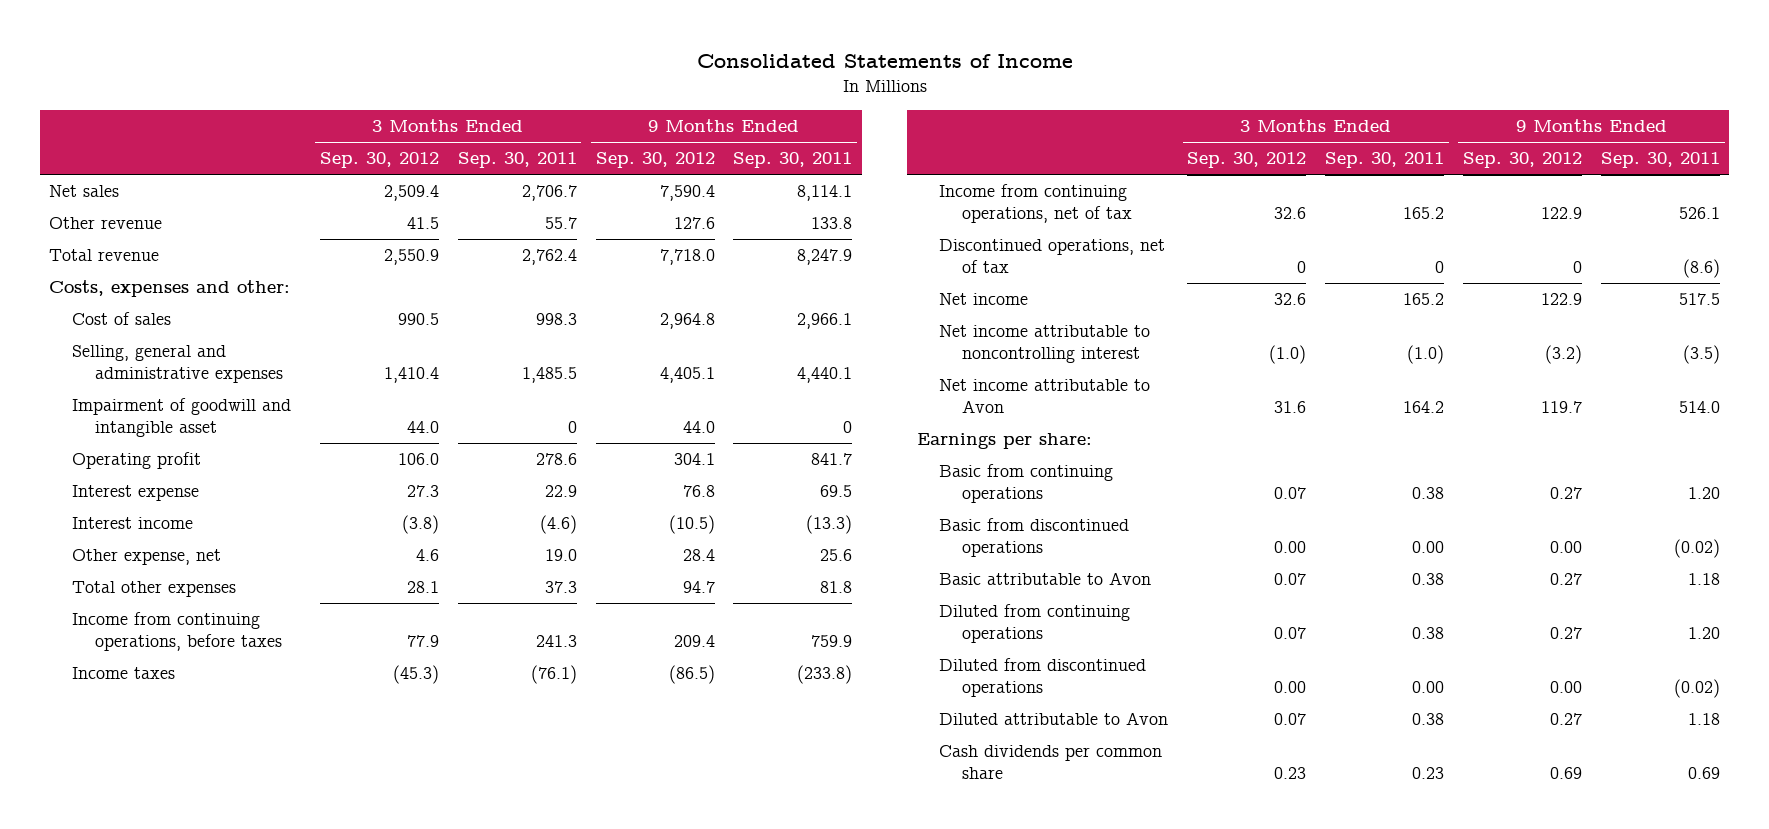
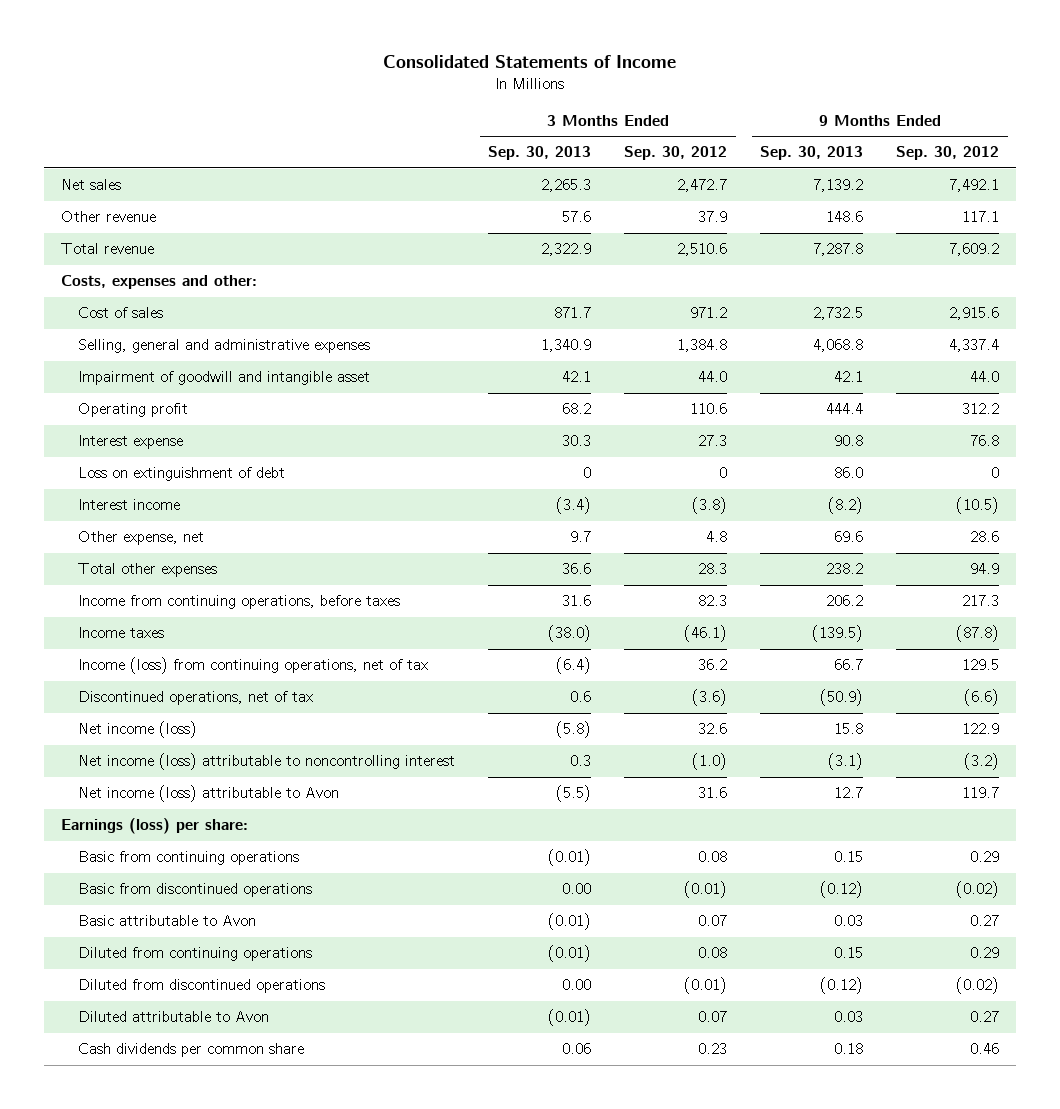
[457,152,577,169] Sep. 30, 2011 -> none
[733,152,853,169] Sep. 30, 2011 -> none
none -> [488,146,592,161] Sep. 30, 2013
none -> [760,146,864,161] Sep. 30, 2013
[383,185,439,202] 2,509.4 -> [677,179,728,193] 2,472.7
[659,185,715,202] 7,590.4 -> [949,179,1000,193] 7,492.1
[406,217,439,230] 41.5 -> [698,211,728,223] 37.9
[673,217,715,230] 127.6 -> [962,211,1000,223] 117.1
[383,249,439,266] 2,550.9 -> [677,243,728,257] 2,510.6
[659,249,715,266] 7,718.0 -> [949,243,1000,257] 7,609.2
[397,313,439,326] 990.5 -> [690,307,728,319] 971.2
[659,313,715,330] 2,964.8 -> [949,307,1000,321] 2,915.6
[383,367,439,384] 1,410.4 -> [677,339,728,353] 1,384.8
[659,367,715,384] 4,405.1 -> [949,339,1000,353] 4,337.4
[397,453,439,466] 106.0 -> [690,403,728,415] 110.6
[673,453,715,466] 304.1 -> [962,403,1000,415] 312.2
none -> [78,467,286,482] Loss on extinguishment of debt
[415,549,439,562] 4.6 -> [706,531,728,543] 4.8
[682,549,715,562] 28.4 -> [970,531,1000,543] 28.6
[406,581,439,594] 28.1 -> [698,563,728,575] 28.3
[682,581,715,594] 94.7 -> [970,563,1000,575] 94.9
[406,635,439,648] 77.9 -> [698,595,728,607] 82.3
[673,635,715,648] 209.4 -> [962,595,1000,607] 217.3
[392,665,439,685] (45.3) -> [684,625,728,643] (46.1)
[668,665,715,685] (86.5) -> [956,625,1000,643] (87.8)
[939,184,1133,224] Income from continuing operations, net of tax -> [78,657,429,675] Income (loss) from continuing operations, net of tax
[1274,207,1307,220] 32.6 -> [698,659,728,671] 36.2
[1541,207,1583,220] 122.9 -> [962,659,1000,671] 129.5
[1297,261,1307,274] 0 -> [692,689,728,707] (3.6)
[1573,261,1583,274] 0 -> [964,689,1000,707] (6.6)
[939,293,1029,306] Net income -> [78,721,198,739] Net income (loss)
[939,325,1151,364] Net income attributable to noncontrolling interest -> [78,753,456,771] Net income (loss) attributable to noncontrolling interest
[939,379,1151,414] Net income attributable to Avon -> [78,785,340,803] Net income (loss) attributable to Avon
[916,433,1092,450] Earnings per share: -> [60,818,248,835] Earnings (loss) per share:
[1274,487,1307,500] 0.07 -> [698,851,728,863] 0.08
[1550,487,1583,500] 0.27 -> [970,851,1000,863] 0.29
[1274,541,1307,554] 0.00 -> [684,881,728,899] (0.01)
[1550,541,1583,554] 0.00 -> [956,881,1000,899] (0.02)
[1274,627,1307,640] 0.07 -> [698,947,728,959] 0.08
[1550,627,1583,640] 0.27 -> [970,947,1000,959] 0.29
[1274,681,1307,694] 0.00 -> [684,977,728,995] (0.01)
[1550,681,1583,694] 0.00 -> [956,977,1000,995] (0.02)
[1550,767,1583,780] 0.69 -> [970,1043,1000,1055] 0.46

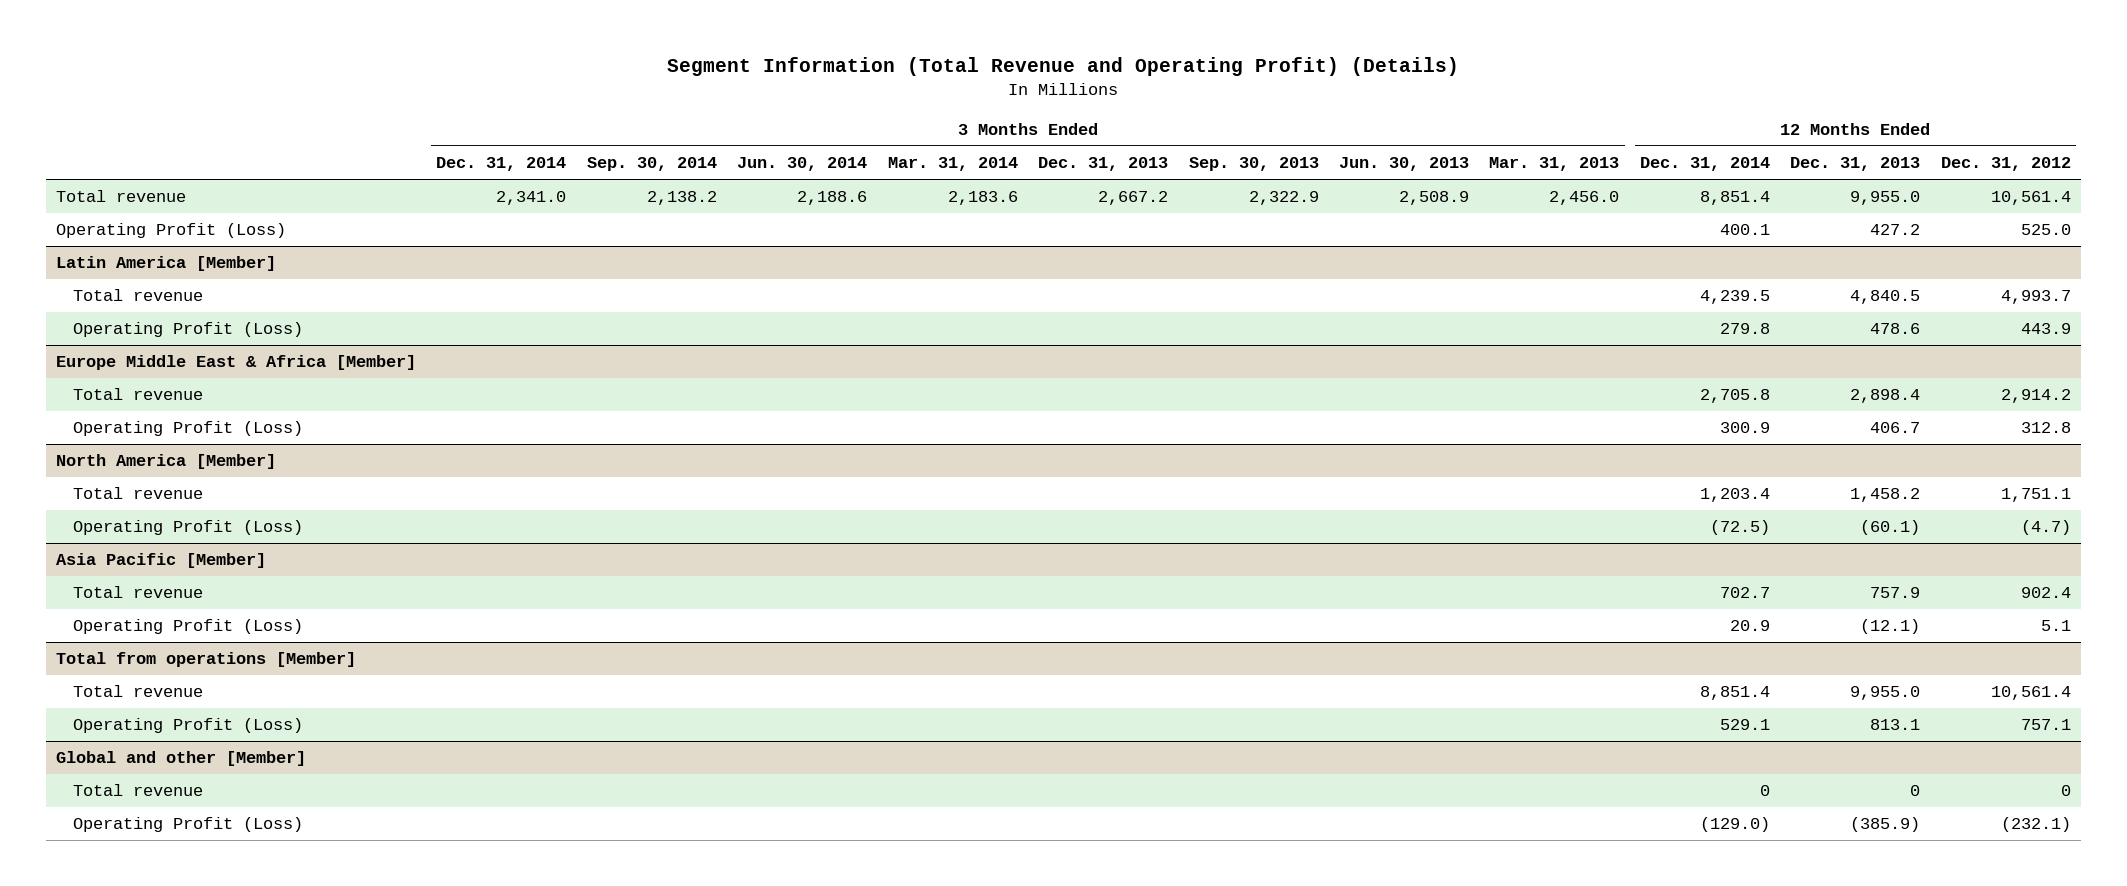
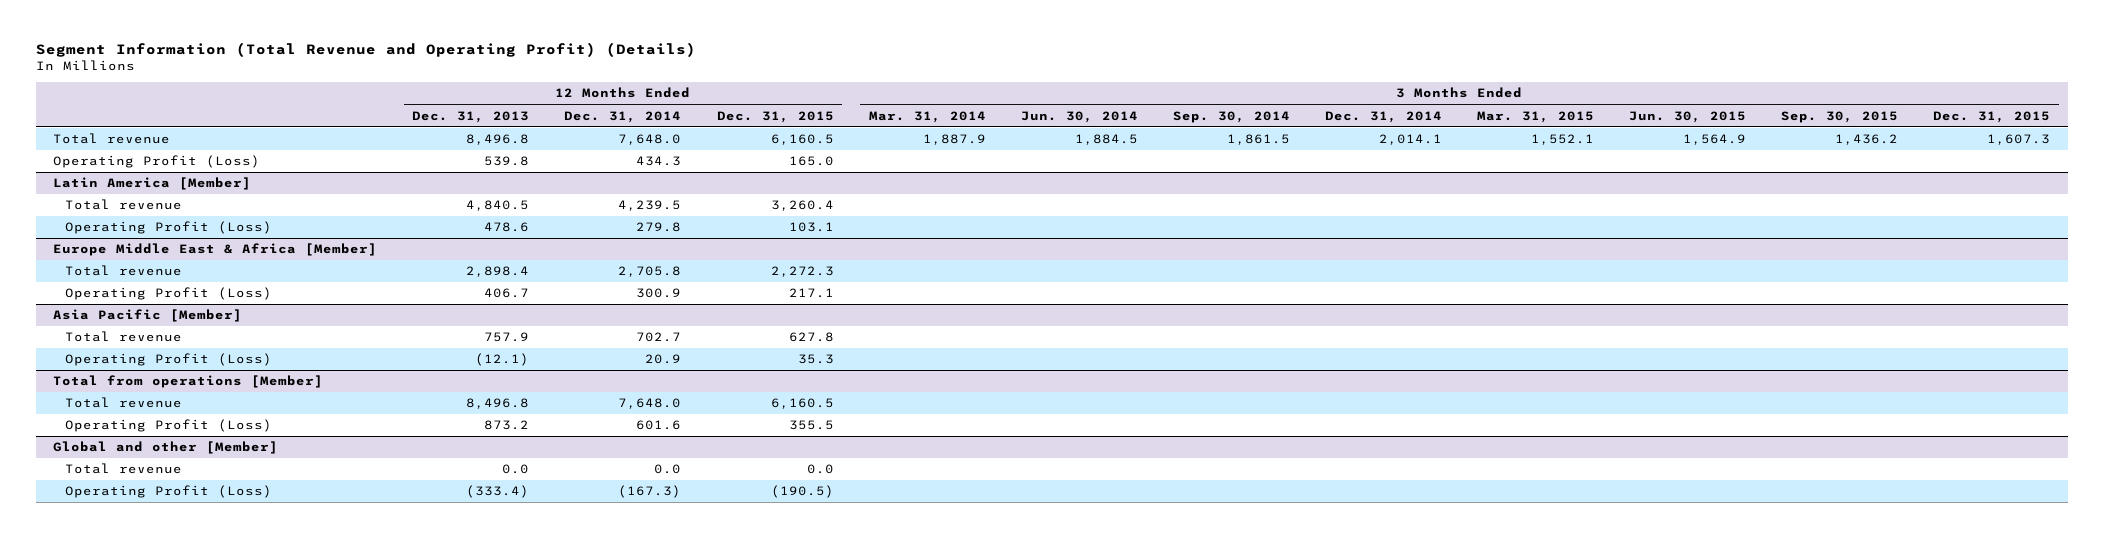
[1038,157,1169,172] Dec. 31, 2013 -> none
[1188,157,1319,172] Sep. 30, 2013 -> none
[1339,157,1470,172] Jun. 30, 2013 -> none
[1489,157,1620,172] Mar. 31, 2013 -> none
[1940,157,2071,172] Dec. 31, 2012 -> none
none -> [716,110,834,123] Dec. 31, 2015
none -> [1477,110,1595,123] Mar. 31, 2015
none -> [1629,110,1747,123] Jun. 30, 2015
none -> [1781,110,1899,123] Sep. 30, 2015
none -> [1933,110,2051,123] Dec. 31, 2015
[496,191,567,206] 2,341.0 -> [1378,134,1442,146] 2,014.1
[646,191,717,206] 2,138.2 -> [1226,134,1290,146] 1,861.5
[797,191,868,206] 2,188.6 -> [1074,134,1138,146] 1,884.5
[947,191,1018,206] 2,183.6 -> [922,134,986,146] 1,887.9
[1699,191,1770,206] 8,851.4 -> [618,134,682,146] 7,648.0
[1850,191,1921,206] 9,955.0 -> [466,134,530,146] 8,496.8
[1719,224,1770,236] 400.1 -> [636,156,682,167] 434.3
[1870,224,1921,236] 427.2 -> [484,156,530,167] 539.8
[55,454,276,470] North America [Member] -> none
[72,487,203,500] Total revenue -> none
[72,520,303,536] Operating Profit (Loss) -> none
[1699,686,1770,701] 8,851.4 -> [618,398,682,410] 7,648.0
[1850,686,1921,701] 9,955.0 -> [466,398,530,410] 8,496.8
[1719,719,1770,731] 529.1 -> [636,420,682,431] 601.6
[1870,719,1921,731] 813.1 -> [484,420,530,431] 873.2
[1759,785,1770,797] 0 -> [654,464,682,475] 0.0
[1910,785,1921,797] 0 -> [502,464,530,475] 0.0
[1699,817,1770,833] (129.0) -> [618,485,682,499] (167.3)
[1850,817,1921,833] (385.9) -> [466,485,530,499] (333.4)

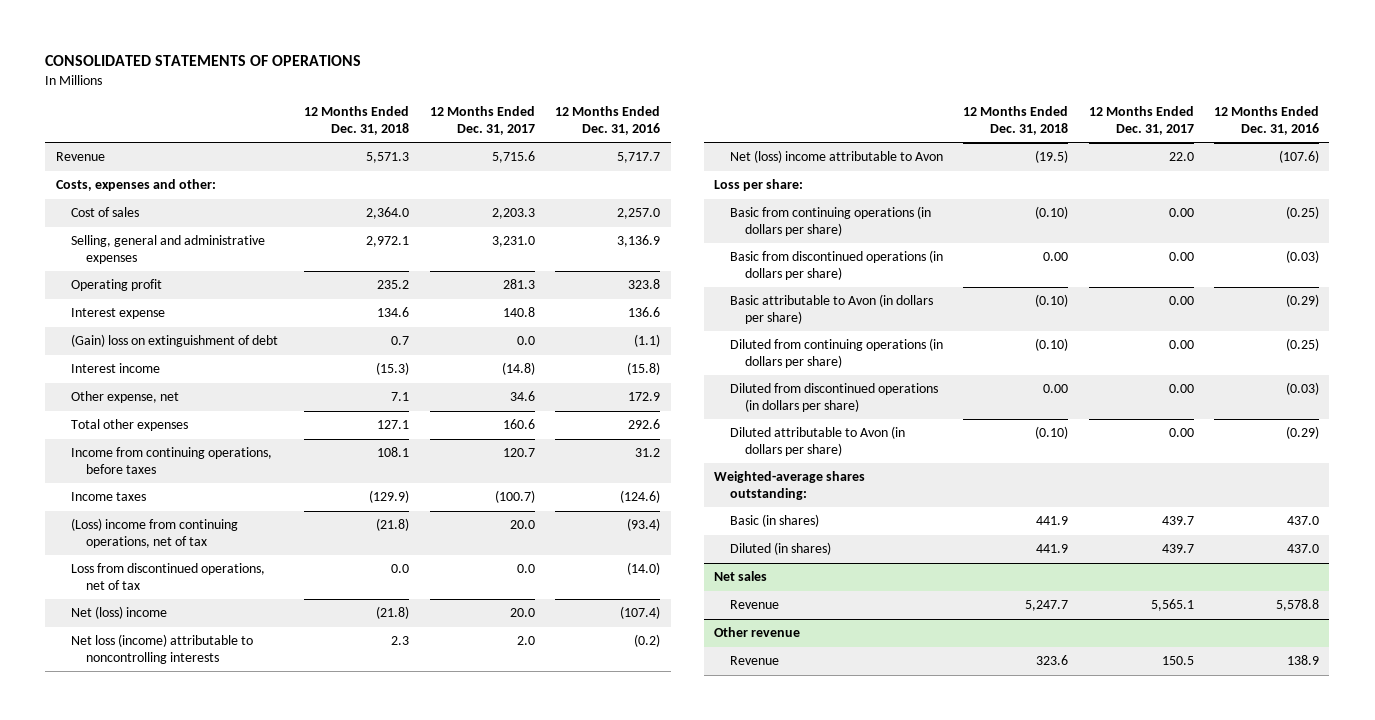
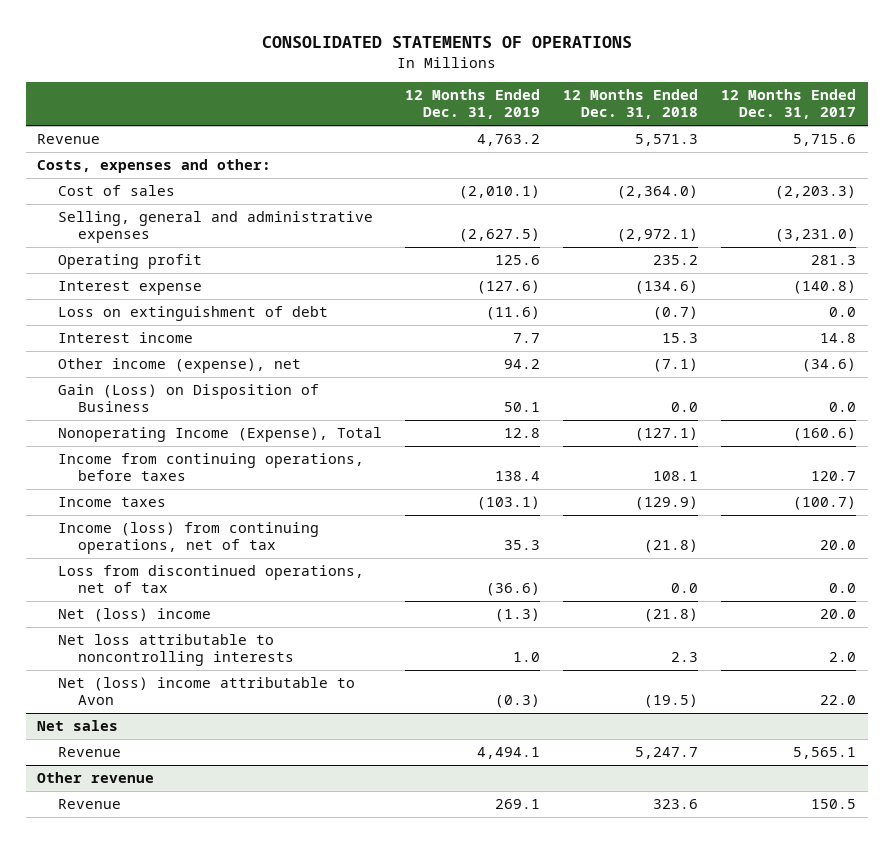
[555,106,661,136] 12 Months Ended Dec. 31, 2016 -> none
none -> [404,89,540,120] 12 Months Ended Dec. 31, 2019
[366,207,410,220] 2,364.0 -> [616,185,698,200] (2,364.0)
[491,208,535,220] 2,203.3 -> [775,185,857,200] (2,203.3)
[366,236,410,248] 2,972.1 -> [616,228,698,243] (2,972.1)
[491,236,535,248] 3,231.0 -> [775,228,857,243] (3,231.0)
[70,419,188,432] Total other expenses -> none
[377,307,410,318] 134.6 -> [634,280,698,295] (134.6)
[502,307,535,318] 140.8 -> [793,280,857,295] (140.8)
[70,334,278,348] (Gain) loss on extinguishment of debt -> [57,306,328,322] Loss on extinguishment of debt
[391,336,410,346] 0.7 -> [652,306,698,321] (0.7)
[376,362,410,376] (15.3) -> [661,333,698,344] 15.3
[501,362,535,376] (14.8) -> [820,333,857,344] 14.8
[70,391,179,404] Other expense, net -> [57,358,301,374] Other income (expense), net
[391,392,410,402] 7.1 -> [652,358,698,373] (7.1)
[509,391,535,402] 34.6 -> [802,358,857,373] (34.6)
none -> [57,384,319,413] Gain (Loss) on Disposition of Business
none -> [57,427,382,443] Nonoperating Income (Expense), Total
[70,518,238,549] (Loss) income from continuing operations, net of tax -> [57,522,319,555] Income (loss) from continuing operations, net of tax
[70,634,253,665] Net loss (income) attributable to noncontrolling interests -> [57,634,294,667] Net loss attributable to noncontrolling interests
[714,179,804,192] Loss per share: -> none
[729,206,931,237] Basic from continuing operations (in dollars per share) -> none
[729,250,943,281] Basic from discontinued operations (in dollars per share) -> none
[729,294,933,325] Basic attributable to Avon (in dollars per share) -> none
[729,338,943,369] Diluted from continuing operations (in dollars per share) -> none
[729,383,938,413] Diluted from discontinued operations (in dollars per share) -> none
[729,426,905,457] Diluted attributable to Avon (in dollars per share) -> none
[714,471,866,501] Weighted-average shares outstanding: -> none
[729,514,819,528] Basic (in shares) -> none
[729,542,831,556] Diluted (in shares) -> none

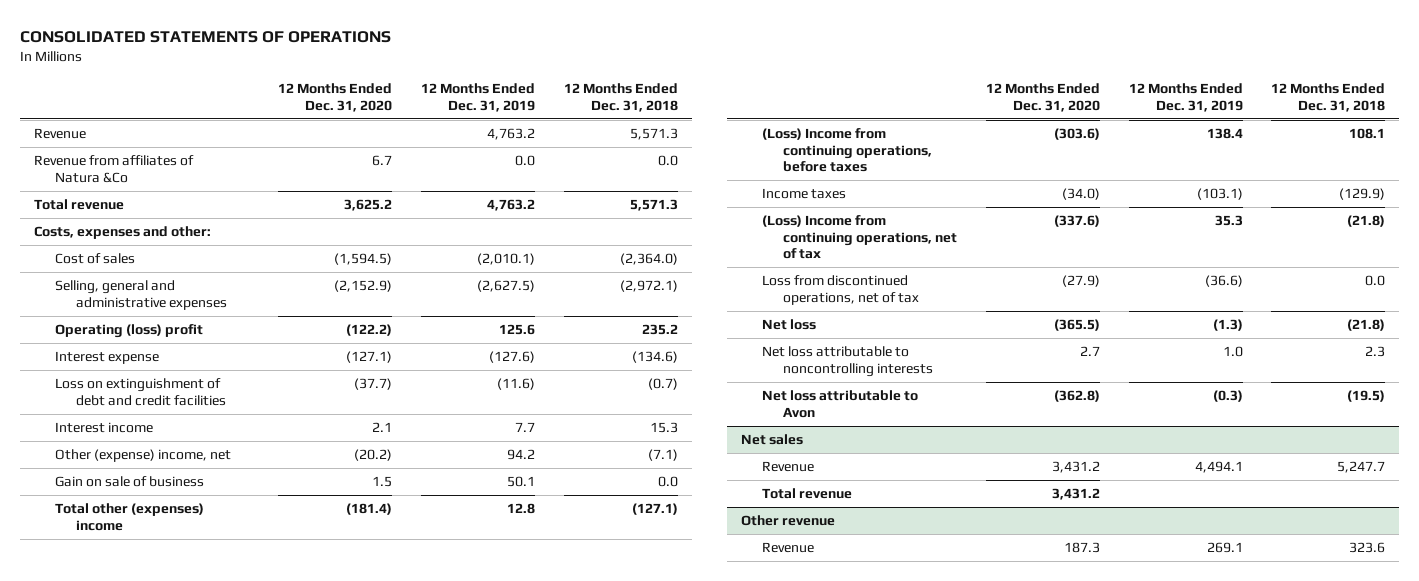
[721,89,857,120] 12 Months Ended Dec. 31, 2017 -> none
none -> [278,83,393,112] 12 Months Ended Dec. 31, 2020
none -> [33,155,194,183] Revenue from affiliates of Natura &Co
none -> [33,199,124,211] Total revenue
[57,254,202,270] Operating profit -> [54,324,203,339] Operating (loss) profit
[57,306,328,322] Loss on extinguishment of debt -> [54,378,226,406] Loss on extinguishment of debt and credit facilities
[57,358,301,374] Other income (expense), net -> [54,449,231,463] Other (expense) income, net
[57,384,319,413] Gain (Loss) on Disposition of Business -> [54,476,204,488] Gain on sale of business
[57,427,382,443] Nonoperating Income (Expense), Total -> [54,503,204,531] Total other (expenses) income
[57,453,364,482] Income from continuing operations, before taxes -> [762,128,933,173] (Loss) Income from continuing operations, before taxes
[57,522,319,555] Income (loss) from continuing operations, net of tax -> [762,215,958,260] (Loss) Income from continuing operations, net of tax
[57,608,211,623] Net (loss) income -> [762,319,817,331] Net loss
[57,677,355,706] Net (loss) income attributable to Avon -> [762,390,919,418] Net loss attributable to Avon
none -> [762,488,853,500] Total revenue

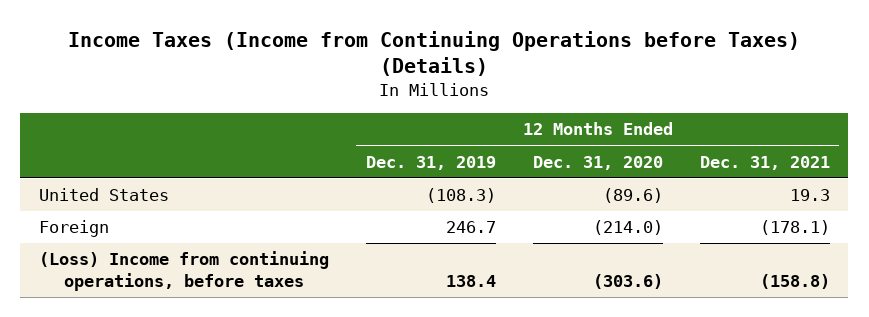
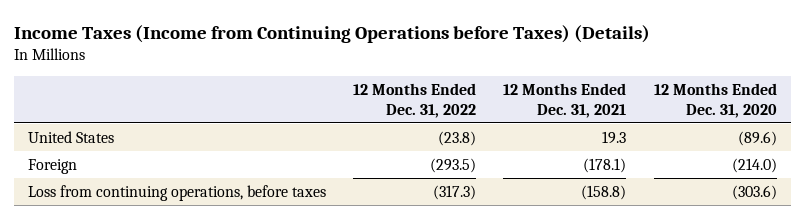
[365,155,496,170] Dec. 31, 2019 -> none
none -> [353,82,477,118] 12 Months Ended Dec. 31, 2022
[38,251,329,292] (Loss) Income from continuing operations, before taxes -> [27,184,326,201] Loss from continuing operations, before taxes

